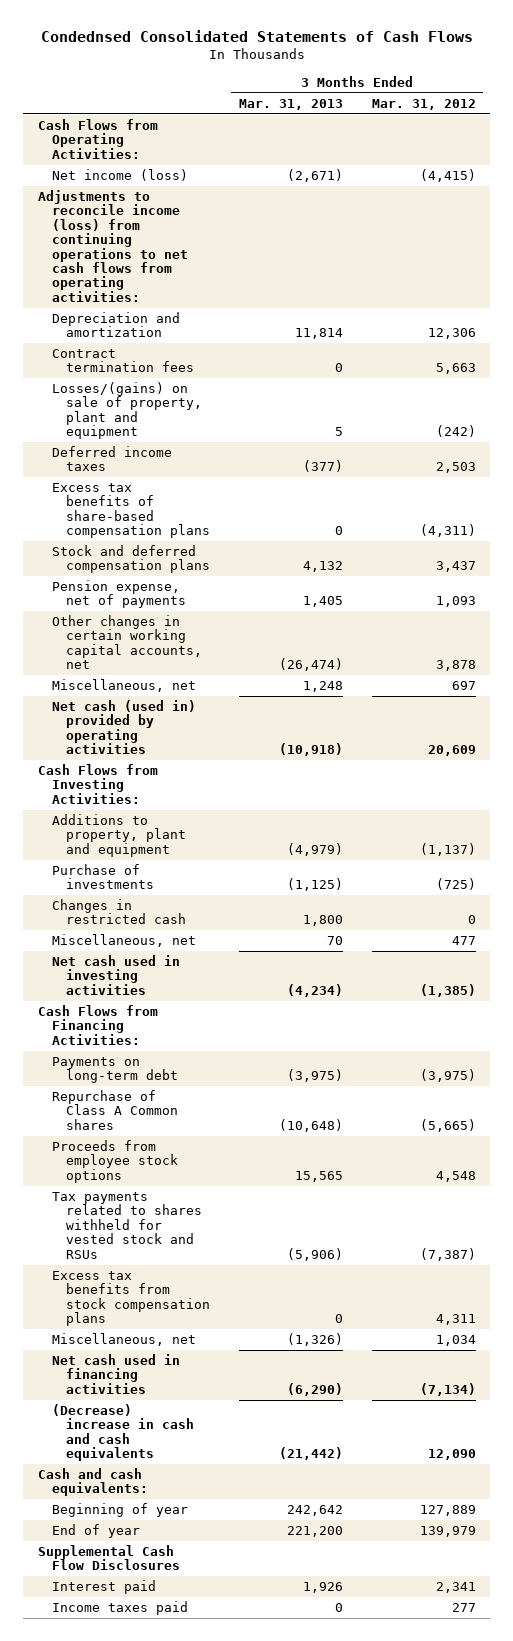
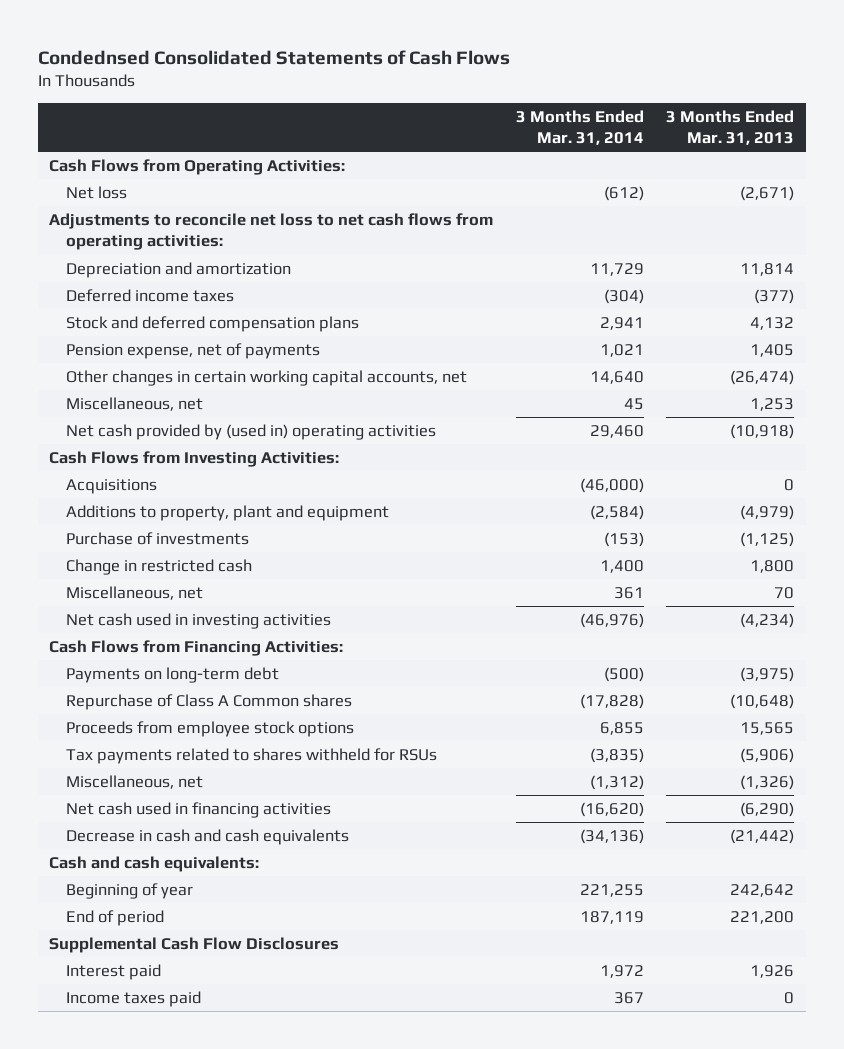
[371,98,476,110] Mar. 31, 2012 -> none
none -> [515,109,644,146] 3 Months Ended Mar. 31, 2014
[51,169,188,182] Net income (loss) -> [66,185,128,199] Net loss
[37,190,188,302] Adjustments to reconcile income (loss) from continuing operations to net cash flows from operating activities: -> [49,212,494,251] Adjustments to reconcile net loss to net cash flows from operating activities:
[51,349,194,373] Contract termination fees -> none
[51,382,202,440] Losses/(gains) on sale of property, plant and equipment -> none
[51,483,210,539] Excess tax benefits of share-based compensation plans -> none
[302,681,343,693] 1,248 -> [750,397,795,411] 1,253
[51,700,196,755] Net cash (used in) provided by operating activities -> [66,423,437,440] Net cash provided by (used in) operating activities
none -> [66,478,158,494] Acquisitions
[51,899,186,925] Changes in restricted cash -> [66,558,253,575] Change in restricted cash
[51,1271,210,1327] Excess tax benefits from stock compensation plans -> none
[51,1192,202,1259] Tax payments related to shares withheld for vested stock and RSUs -> [66,747,438,764] Tax payments related to shares withheld for RSUs
[51,1404,194,1462] (Decrease) increase in cash and cash equivalents -> [66,828,350,845] Decrease in cash and cash equivalents
[51,1524,140,1539] End of year -> [66,909,165,926] End of period

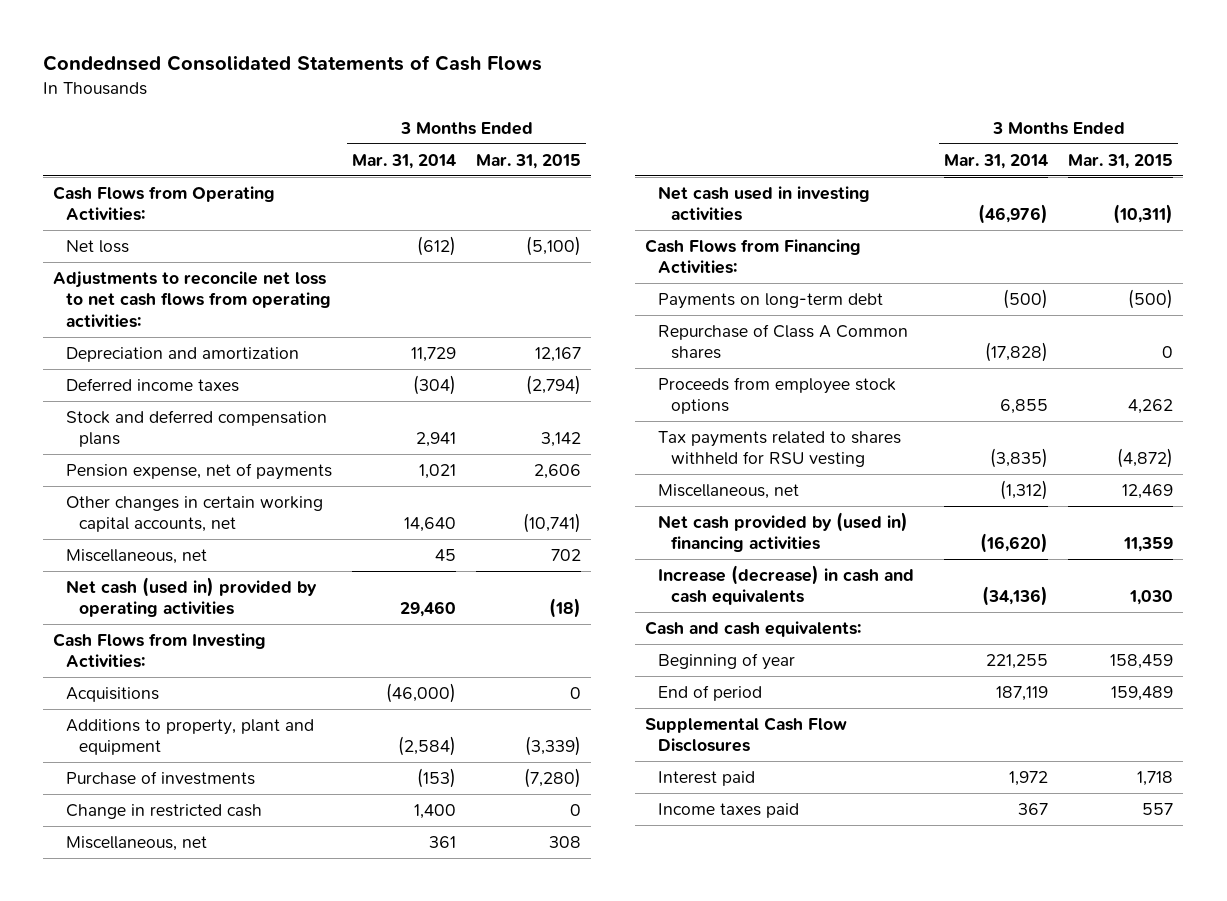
[666,109,795,146] 3 Months Ended Mar. 31, 2013 -> none
none -> [476,153,582,169] Mar. 31, 2015
[66,423,437,440] Net cash provided by (used in) operating activities -> [66,576,318,618] Net cash (used in) provided by operating activities
[66,747,438,764] Tax payments related to shares withheld for RSUs -> [658,430,902,468] Tax payments related to shares withheld for RSU vesting
[66,801,332,818] Net cash used in financing activities -> [658,511,909,553] Net cash provided by (used in) financing activities
[66,828,350,845] Decrease in cash and cash equivalents -> [658,564,915,606] Increase (decrease) in cash and cash equivalents

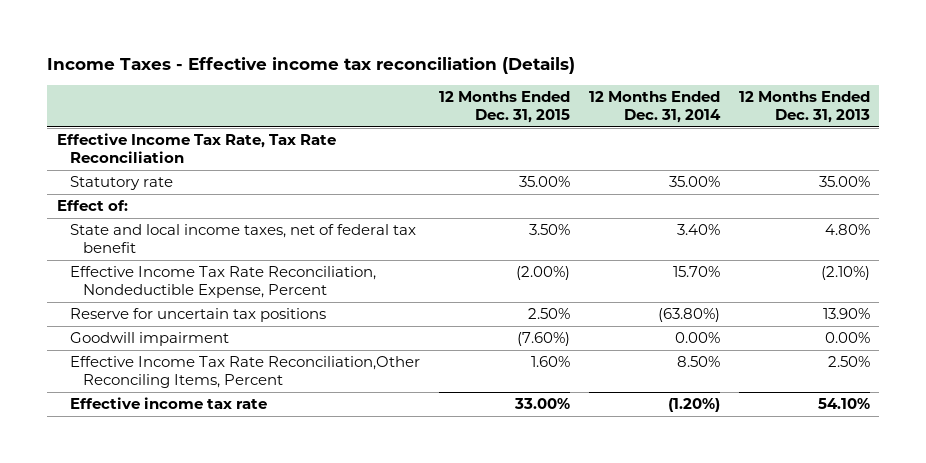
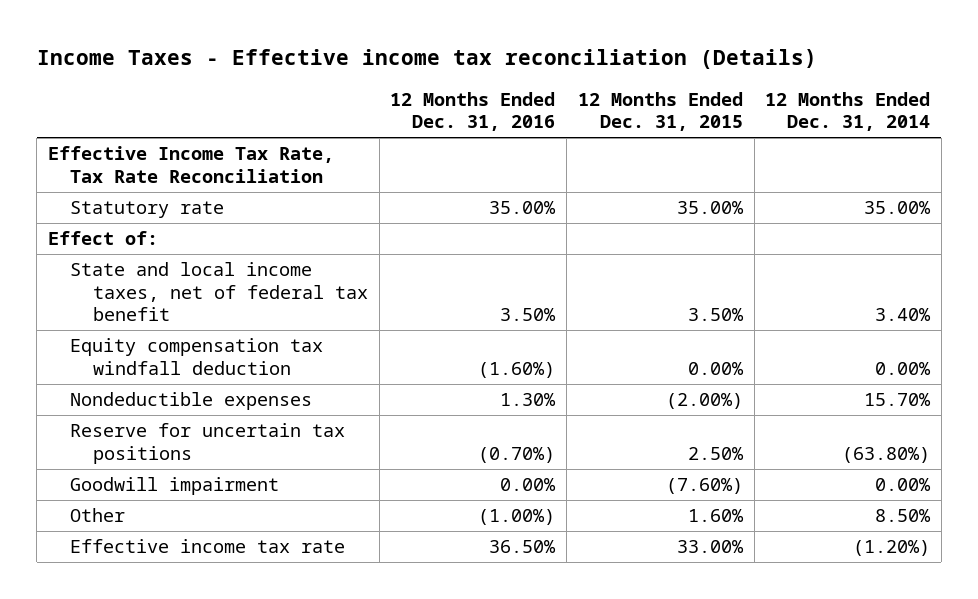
[738,90,870,124] 12 Months Ended Dec. 31, 2013 -> none
none -> [390,91,556,132] 12 Months Ended Dec. 31, 2016
none -> [70,338,324,375] Equity compensation tax windfall deduction
[69,266,376,299] Effective Income Tax Rate Reconciliation, Nondeductible Expense, Percent -> [70,392,313,411] Nondeductible expenses
[69,356,420,389] Effective Income Tax Rate Reconciliation,Other Reconciling Items, Percent -> [70,508,126,523] Other

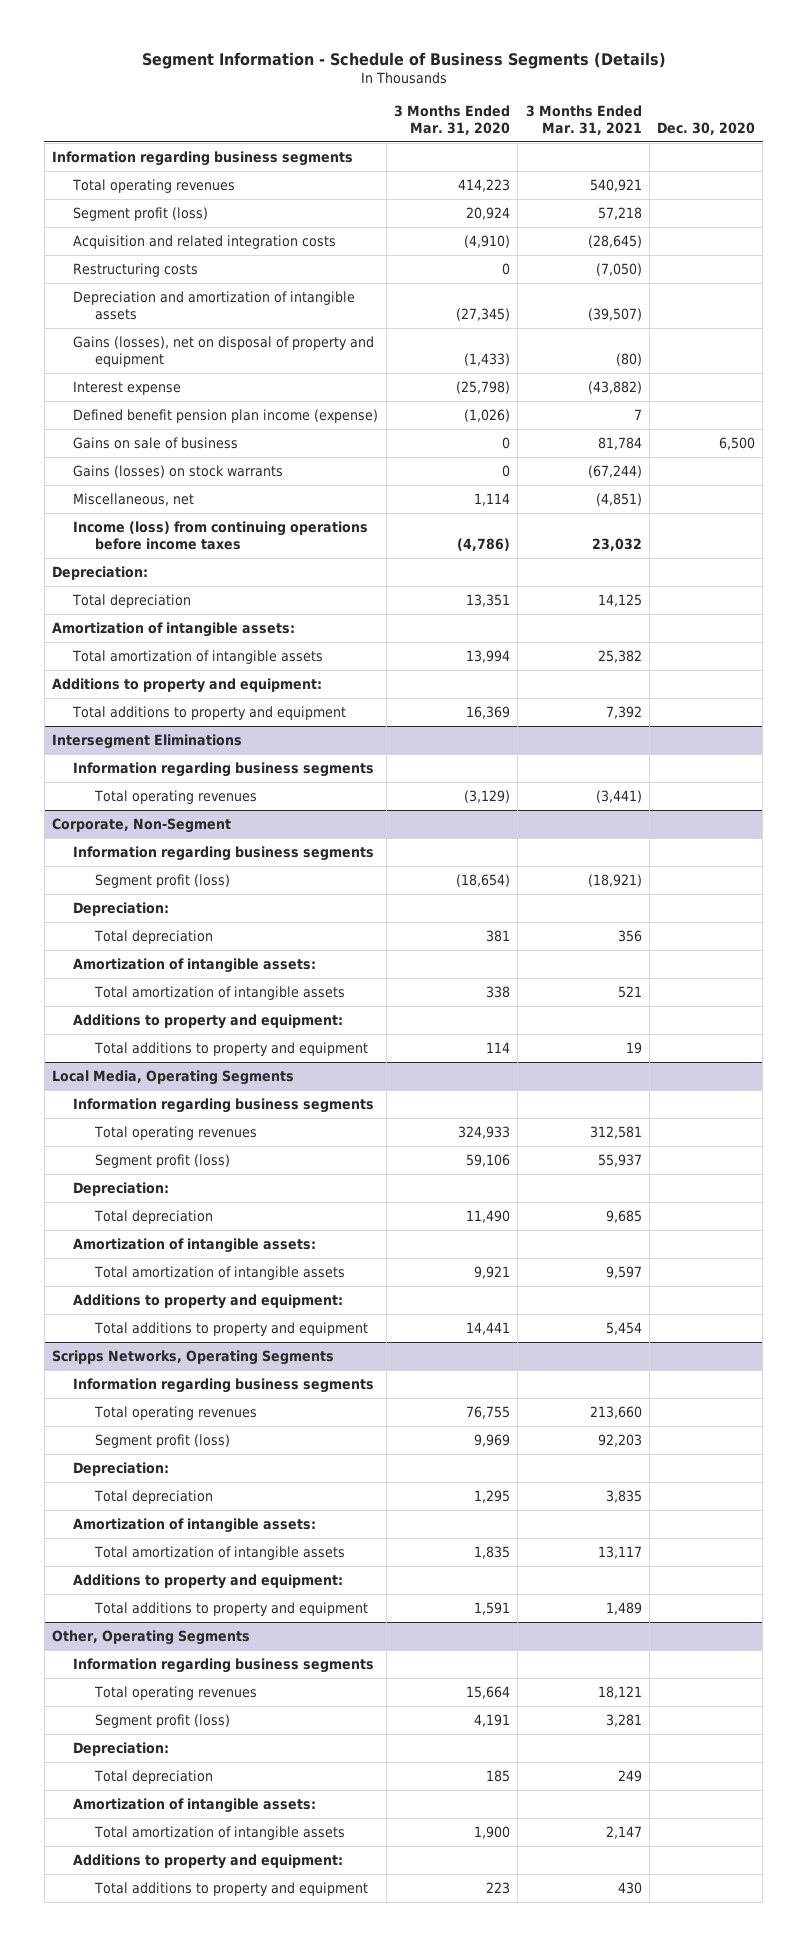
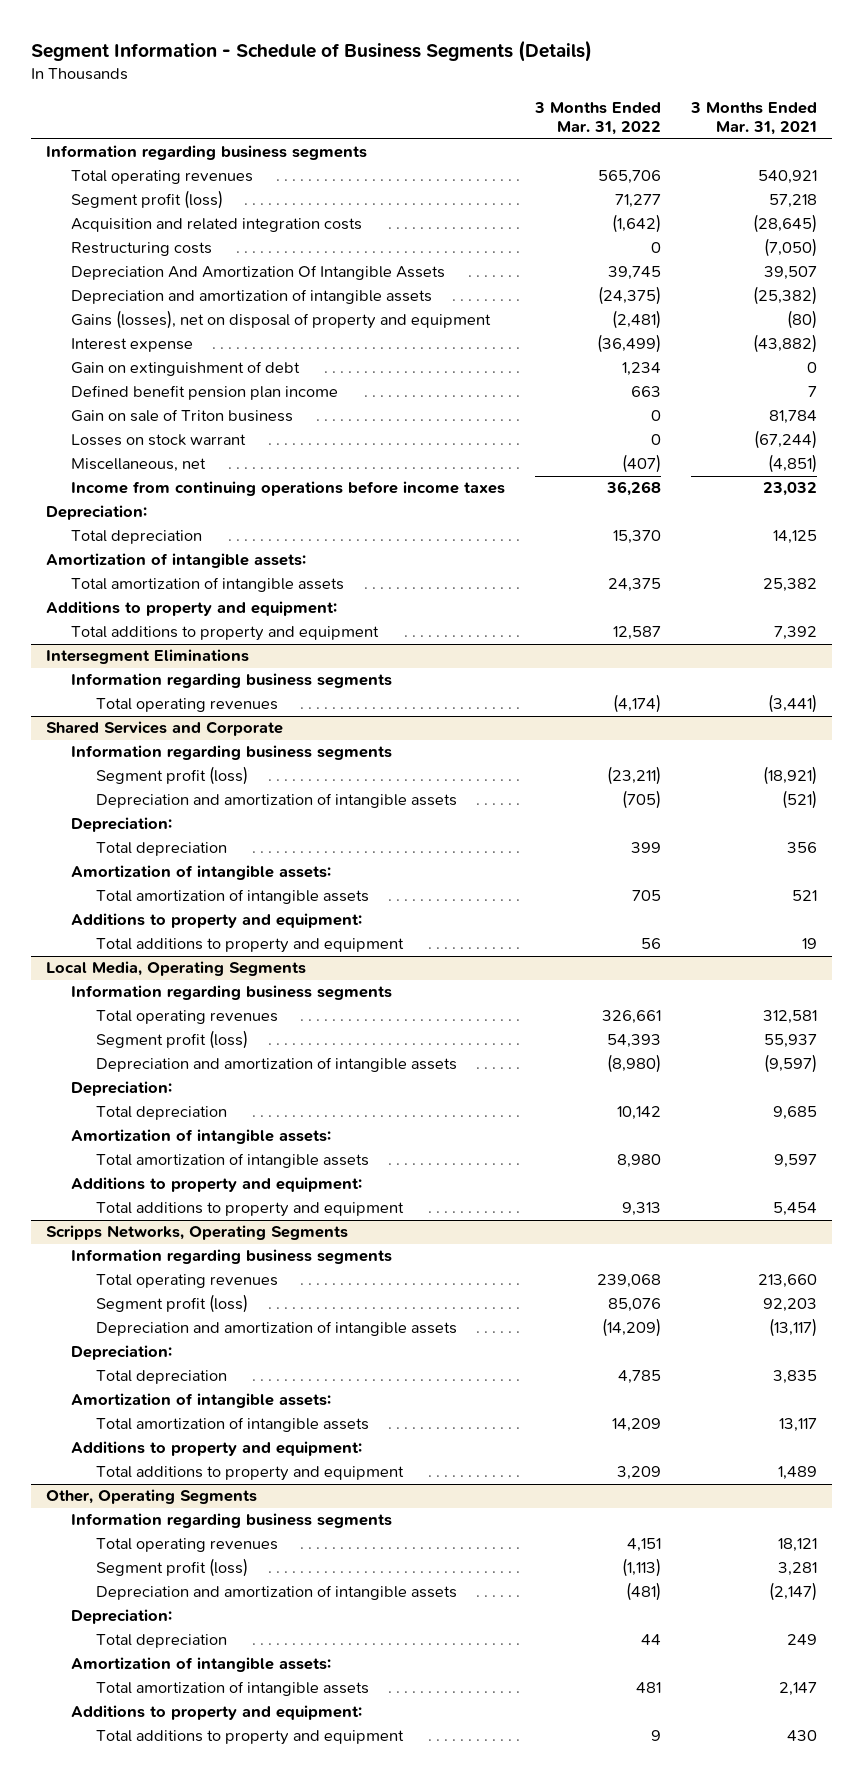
[394,104,511,135] 3 Months Ended Mar. 31, 2020 -> none
[657,121,756,135] Dec. 30, 2020 -> none
none -> [534,101,662,136] 3 Months Ended Mar. 31, 2022
none -> [71,265,446,281] Depreciation And Amortization Of Intangible Assets
[587,307,642,321] (39,507) -> [753,286,818,306] (25,382)
none -> [71,361,301,377] Gain on extinguishment of debt
[73,408,379,423] Defined benefit pension plan income (expense) -> [71,385,339,401] Defined benefit pension plan income
[73,436,239,449] Gains on sale of business -> [71,409,294,423] Gain on sale of Triton business
[73,464,284,478] Gains (losses) on stock warrants -> [71,434,247,447] Losses on stock warrant
[73,520,369,550] Income (loss) from continuing operations before income taxes -> [71,481,506,497] Income from continuing operations before income taxes
[51,817,231,833] Corporate, Non-Segment -> [46,721,284,737] Shared Services and Corporate
none -> [96,793,458,809] Depreciation and amortization of intangible assets
none -> [96,1057,458,1073] Depreciation and amortization of intangible assets
none -> [96,1321,458,1337] Depreciation and amortization of intangible assets
none -> [96,1585,458,1601] Depreciation and amortization of intangible assets

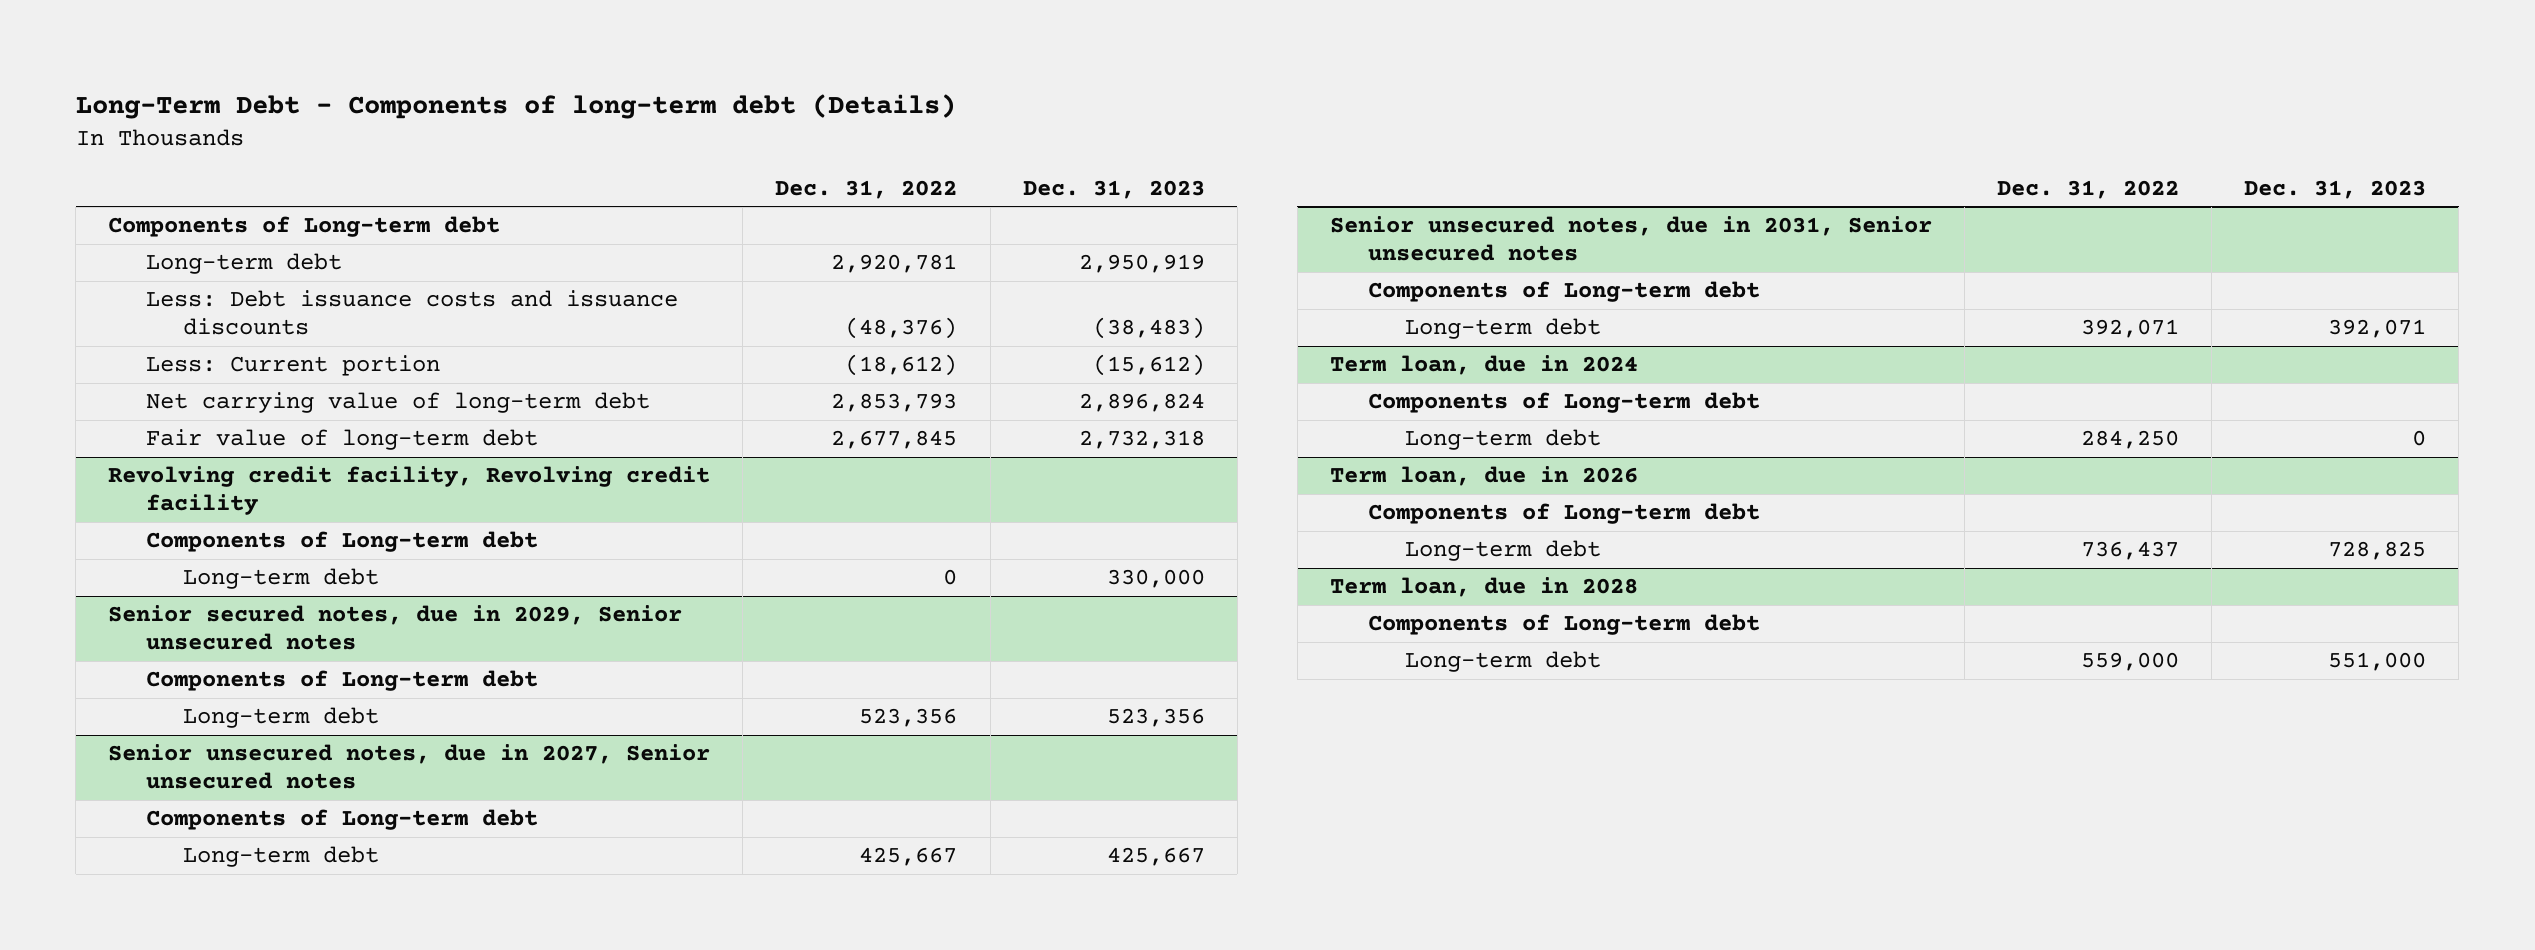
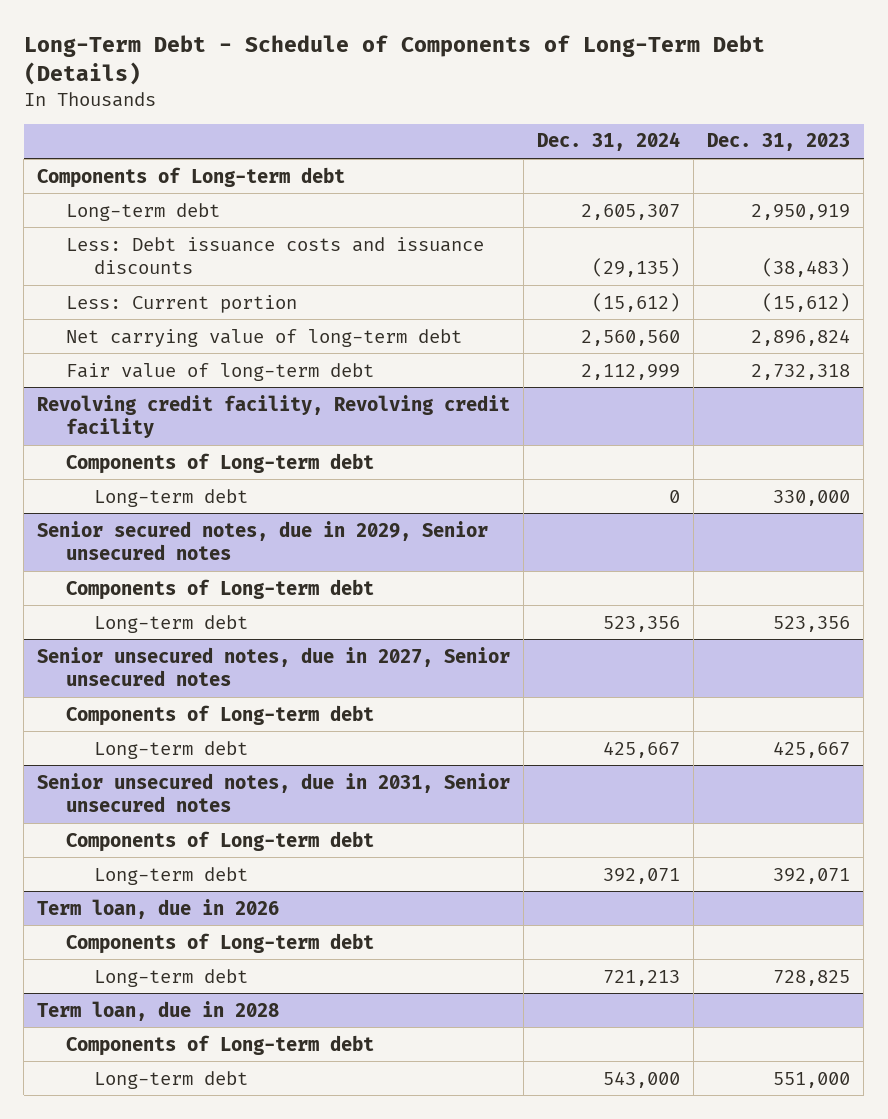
[75,93,956,119] Long-Term Debt - Components of long-term debt (Details) -> [23,35,765,85] Long-Term Debt - Schedule of Components of Long-Term Debt (Details)
[775,179,958,199] Dec. 31, 2022 -> none
none -> [537,132,681,152] Dec. 31, 2024
[1329,355,1638,376] Term loan, due in 2024 -> none
[1367,392,1760,414] Components of Long-term debt -> none
[1405,429,1602,451] Long-term debt -> none

